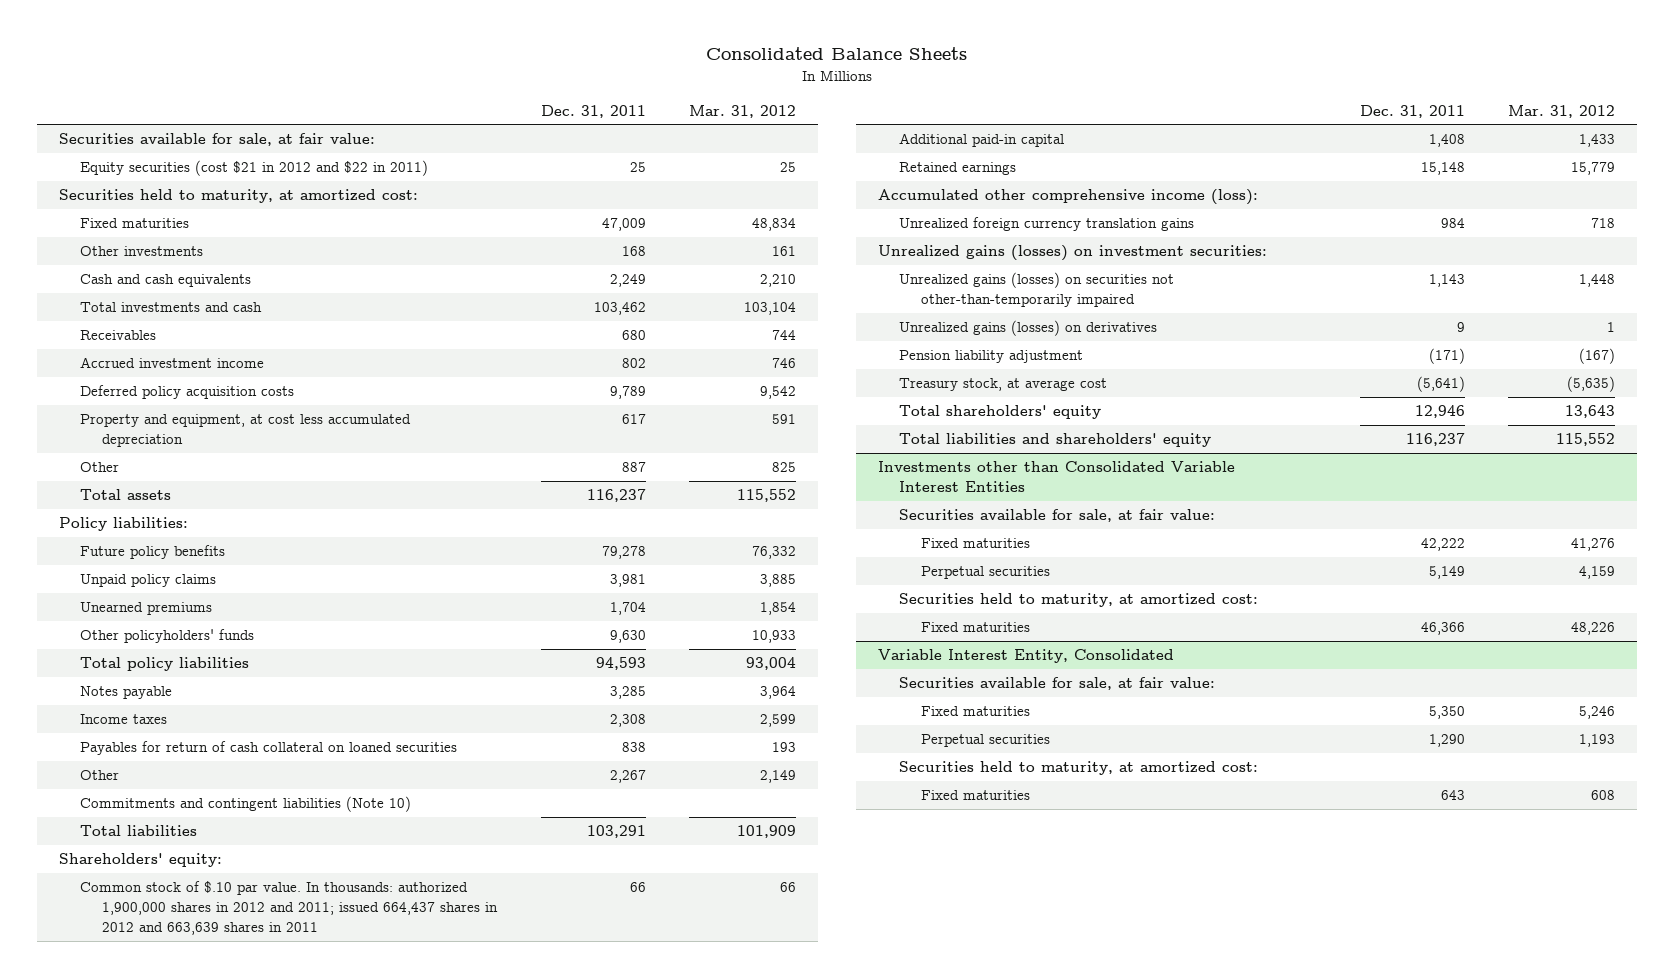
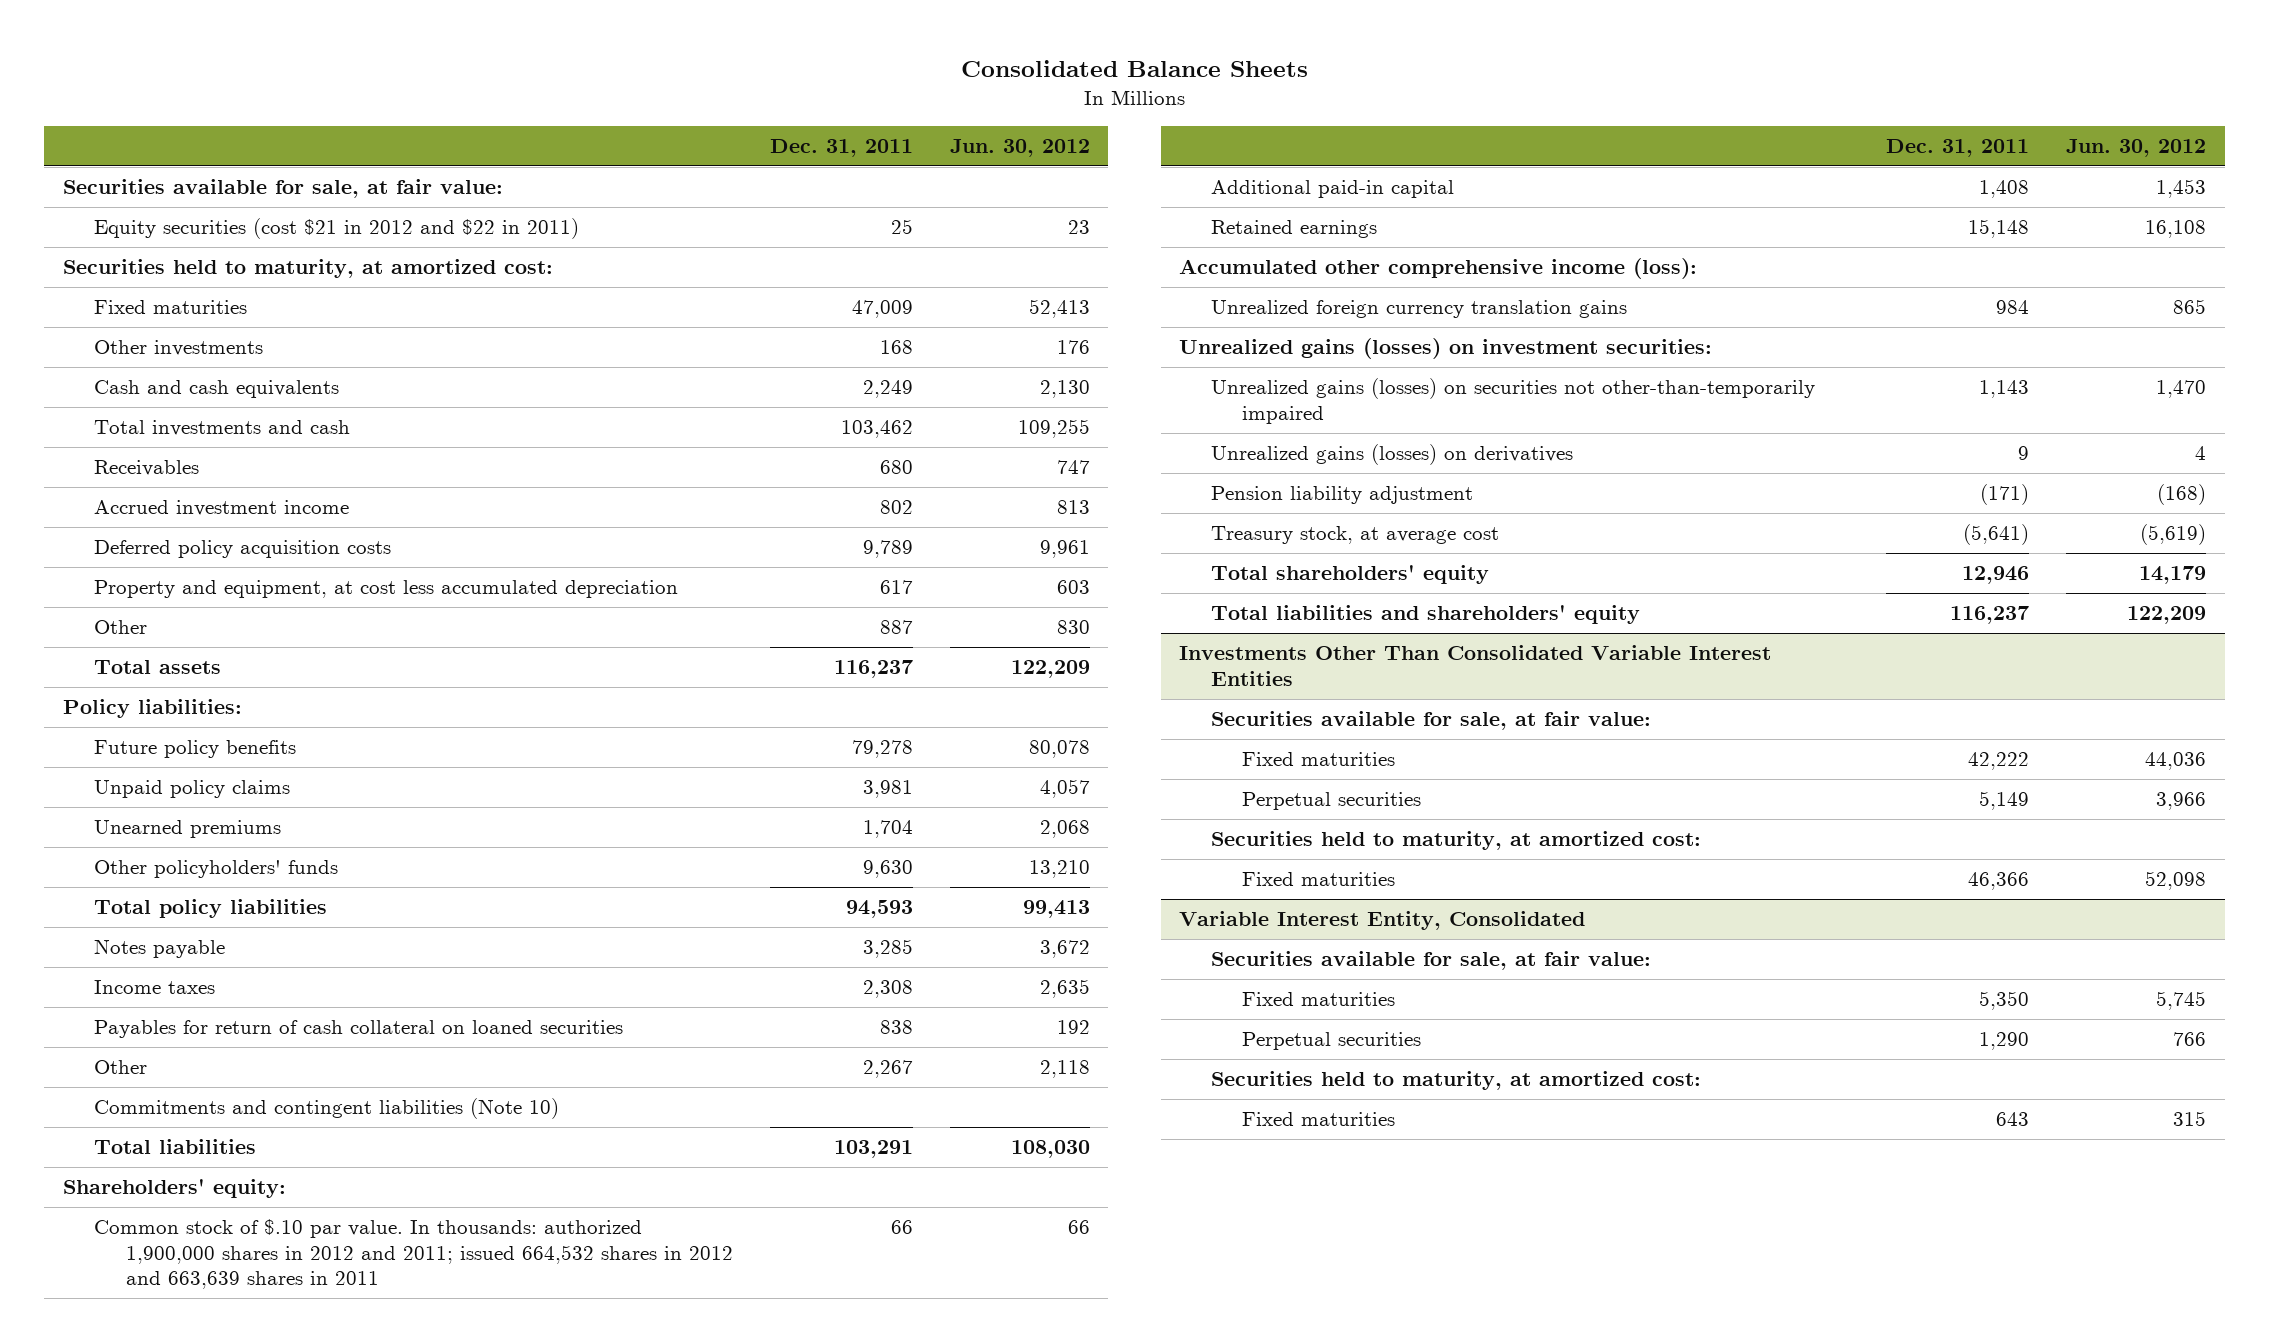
[689,104,797,118] Mar. 31, 2012 -> none
none -> [949,139,1090,158] Jun. 30, 2012
[80,881,499,935] Common stock of $.10 par value. In thousands: authorized 1,900,000 shares in 2012 and 2011; issued 664,437 shares in 2012 and 663,639 shares in 2011 -> [94,1219,733,1290] Common stock of $.10 par value. In thousands: authorized 1,900,000 shares in 2012 and 2011; issued 664,532 shares in 2012 and 663,639 shares in 2011
[877,461,1235,493] Investments other than Consolidated Variable Interest Entities -> [1179,645,1772,686] Investments Other Than Consolidated Variable Interest Entities

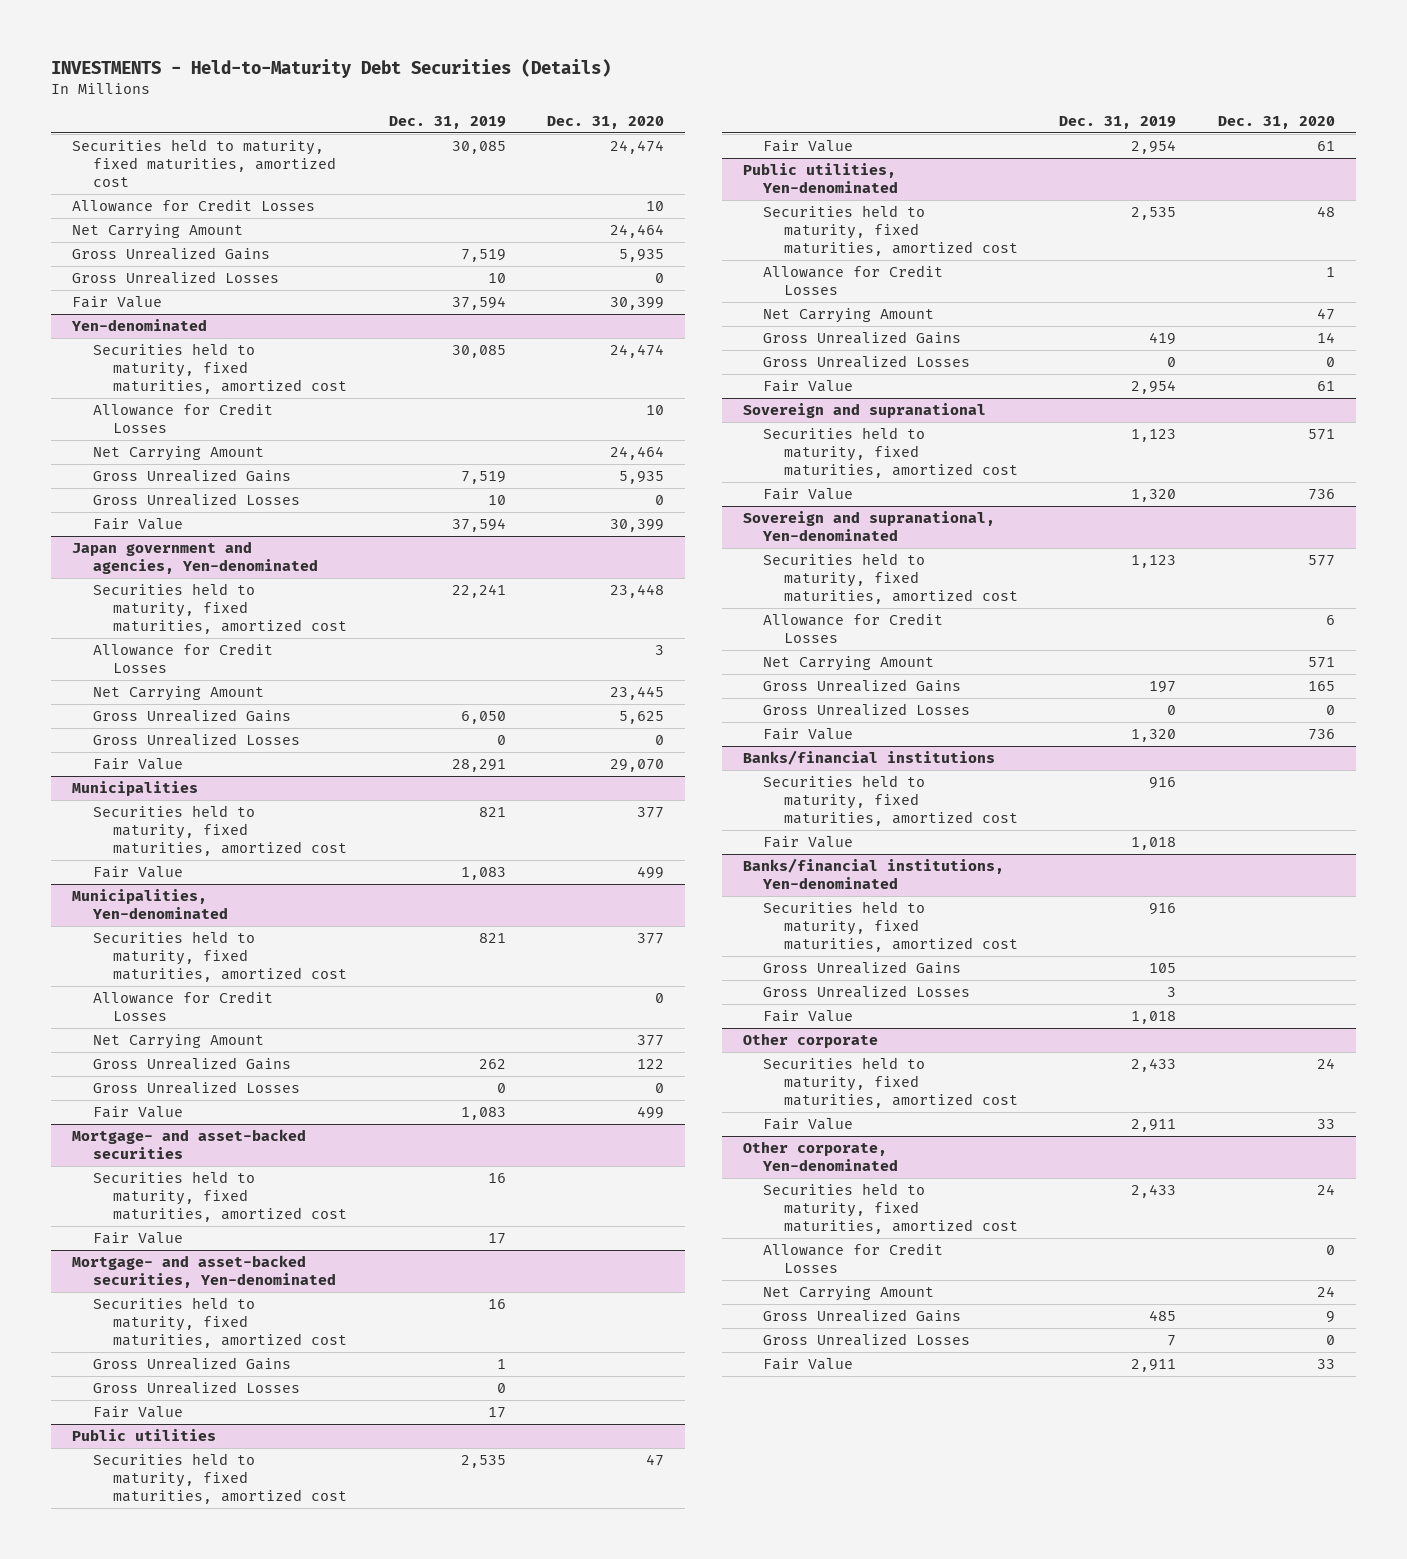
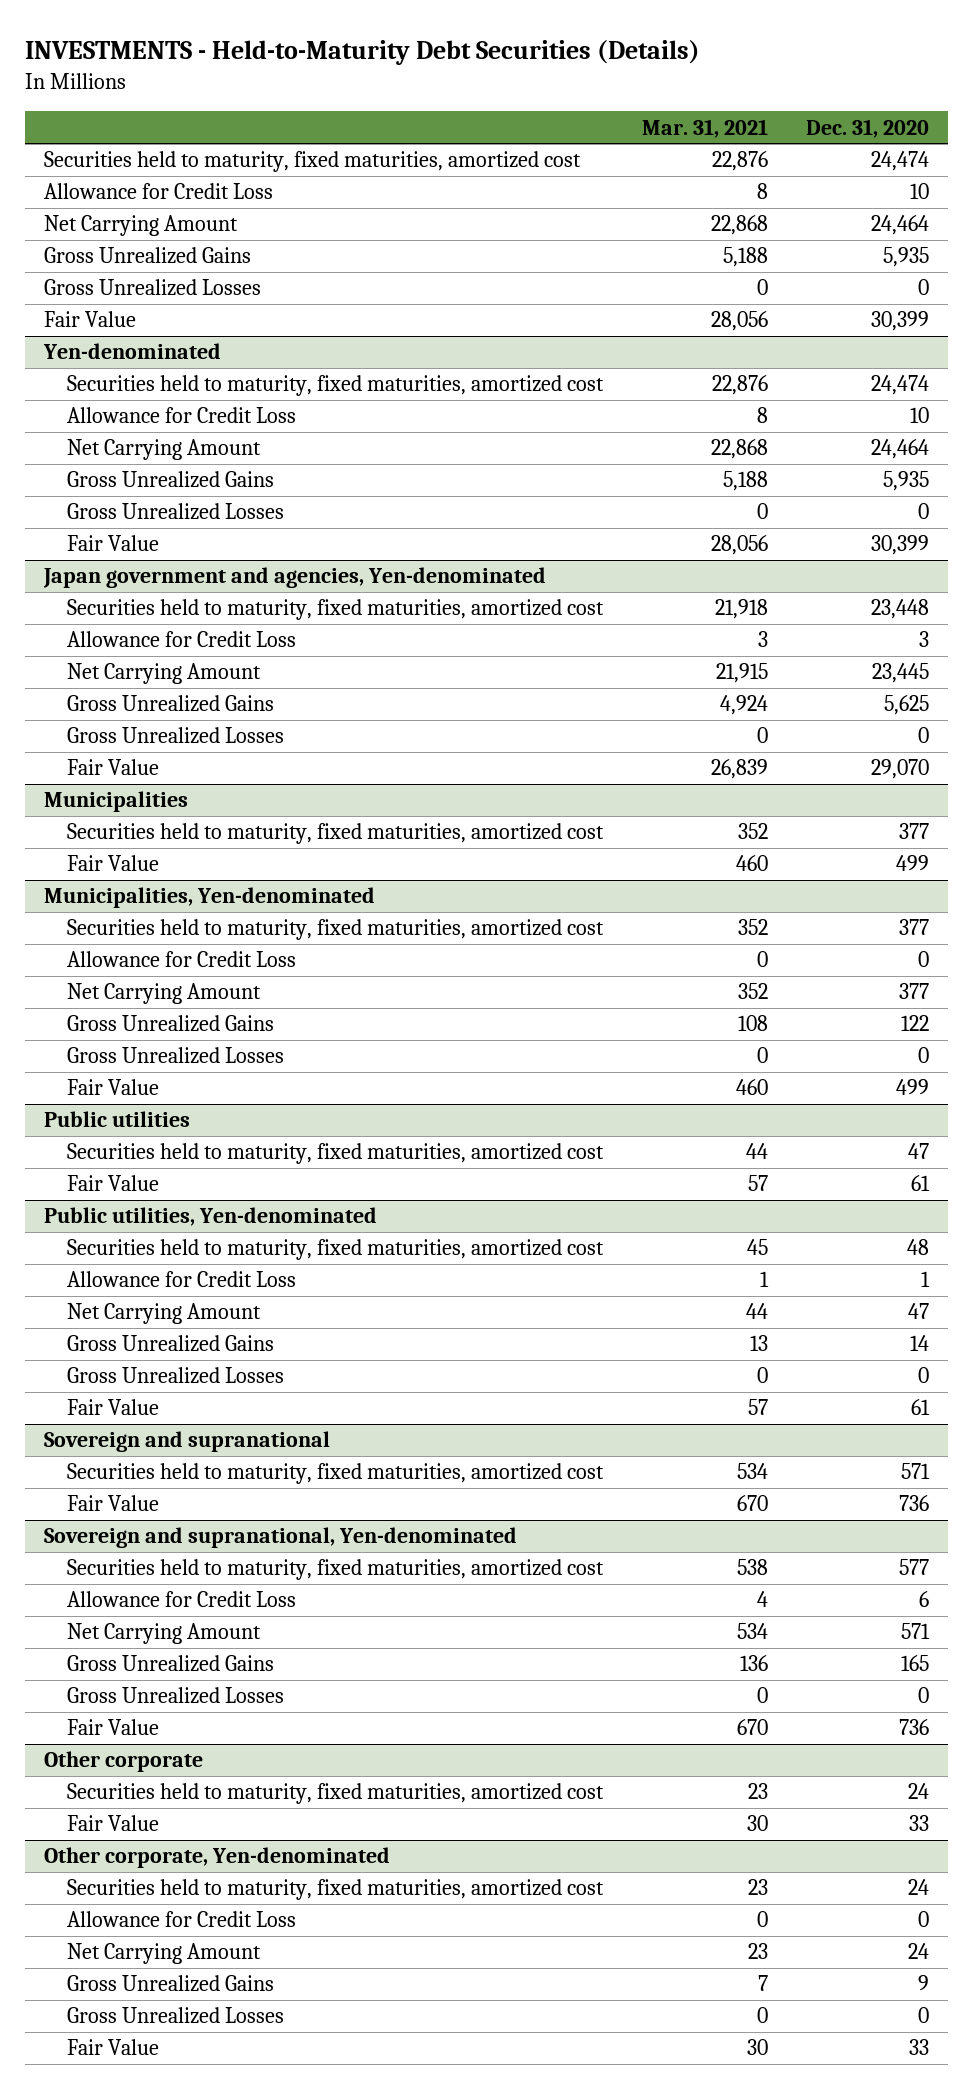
[388,116,506,130] Dec. 31, 2019 -> none
none -> [641,118,768,138] Mar. 31, 2021
[72,199,316,213] Allowance for Credit Losses -> [44,183,274,200] Allowance for Credit Loss
[92,403,273,434] Allowance for Credit Losses -> [67,407,297,424] Allowance for Credit Loss
[92,643,273,674] Allowance for Credit Losses -> [67,631,297,648] Allowance for Credit Loss
[92,991,273,1022] Allowance for Credit Losses -> [67,951,297,968] Allowance for Credit Loss
[72,1129,307,1160] Mortgage- and asset-backed securities -> none
[92,1171,348,1223] Securities held to maturity, fixed maturities, amortized cost -> none
[92,1232,183,1245] Fair Value -> none
[72,1255,336,1289] Mortgage- and asset-backed securities, Yen-denominated -> none
[92,1297,348,1349] Securities held to maturity, fixed maturities, amortized cost -> none
[92,1357,291,1371] Gross Unrealized Gains -> none
[92,1381,300,1395] Gross Unrealized Losses -> none
[92,1406,183,1419] Fair Value -> none
[763,265,944,296] Allowance for Credit Losses -> [67,1271,297,1288] Allowance for Credit Loss
[763,613,944,644] Allowance for Credit Losses -> [67,1591,297,1608] Allowance for Credit Loss
[742,750,995,766] Banks/financial institutions -> none
[763,775,1018,827] Securities held to maturity, fixed maturities, amortized cost -> none
[763,836,854,849] Fair Value -> none
[742,858,1004,890] Banks/financial institutions, Yen-denominated -> none
[763,901,1018,953] Securities held to maturity, fixed maturities, amortized cost -> none
[763,961,962,975] Gross Unrealized Gains -> none
[763,985,971,999] Gross Unrealized Losses -> none
[763,1010,854,1023] Fair Value -> none
[763,1243,944,1274] Allowance for Credit Losses -> [67,1911,297,1928] Allowance for Credit Loss

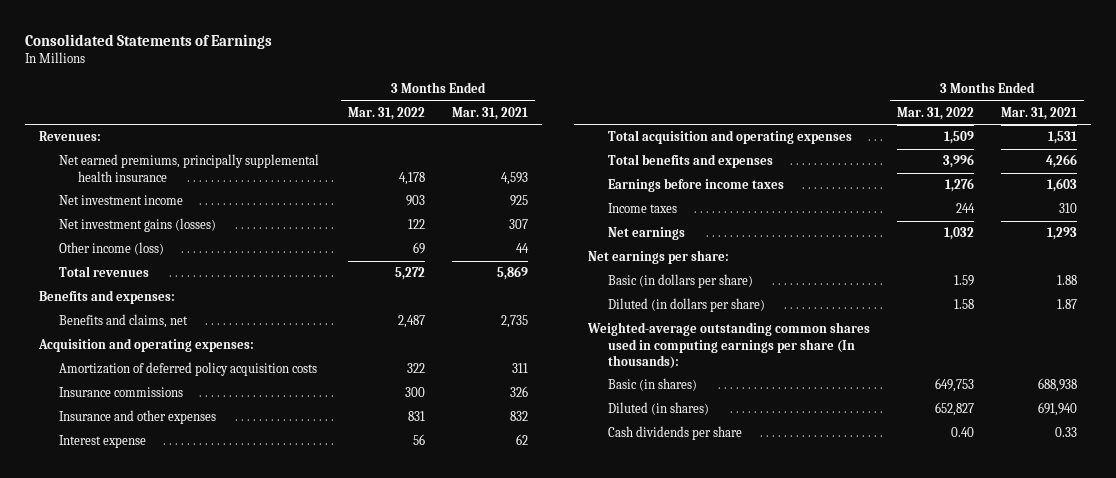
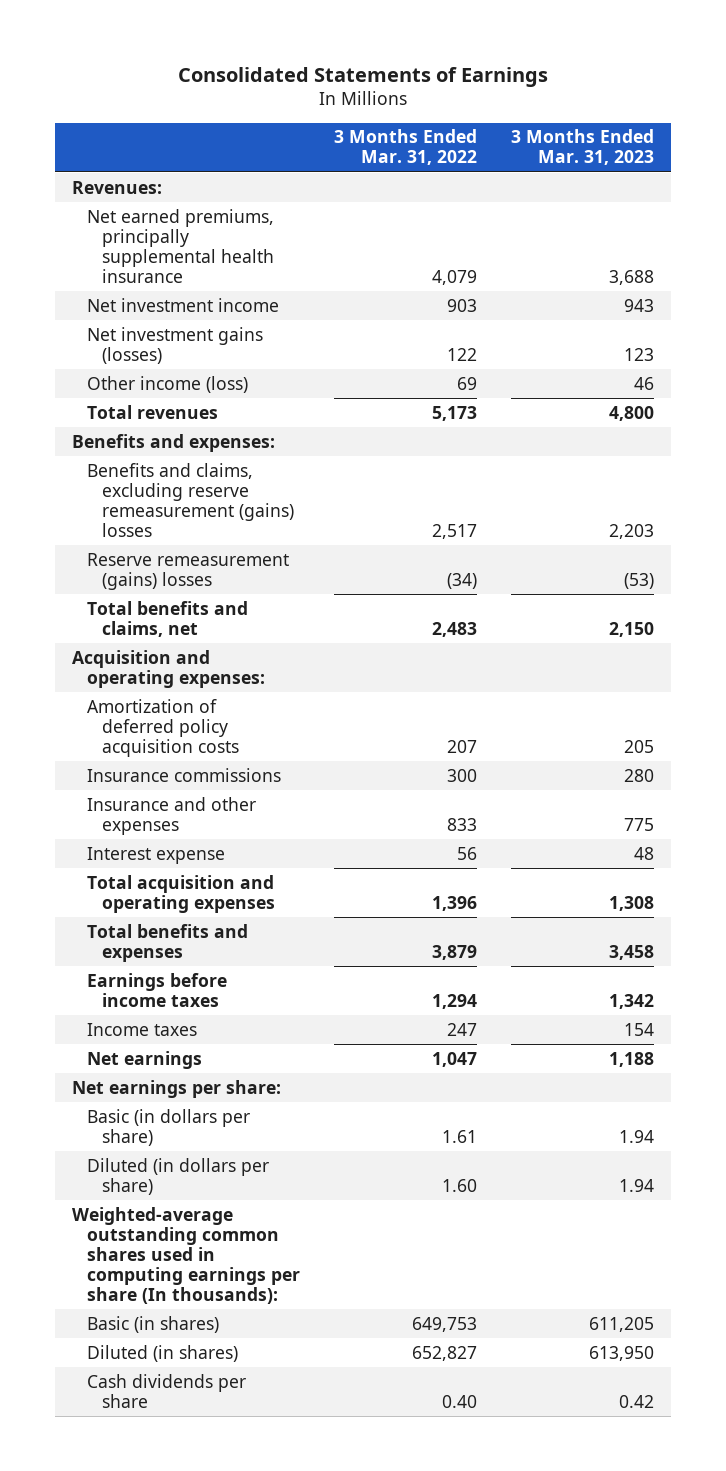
[452,106,529,120] Mar. 31, 2021 -> none
none -> [510,129,654,166] 3 Months Ended Mar. 31, 2023
[398,171,425,185] 4,178 -> [431,269,477,285] 4,079
[394,267,425,281] 5,272 -> [431,405,477,421] 5,173
none -> [87,462,294,537] Benefits and claims, excluding reserve remeasurement (gains) losses
none -> [87,552,290,590] Reserve remeasurement (gains) losses
[58,314,188,329] Benefits and claims, net -> [87,600,249,637] Total benefits and claims, net
[397,315,425,329] 2,487 -> [431,621,477,637] 2,483
[406,363,425,374] 322 -> [446,739,477,753] 207
[407,411,425,422] 831 -> [446,817,477,831] 833
[943,131,974,145] 1,509 -> [431,895,477,911] 1,396
[942,154,974,169] 3,996 -> [431,944,477,960] 3,879
[944,178,974,193] 1,276 -> [431,993,477,1009] 1,294
[955,203,975,214] 244 -> [446,1022,477,1036] 247
[943,227,974,241] 1,032 -> [431,1051,477,1067] 1,047
[953,275,974,287] 1.59 -> [441,1129,477,1143] 1.61
[953,299,974,310] 1.58 -> [441,1178,477,1192] 1.60

